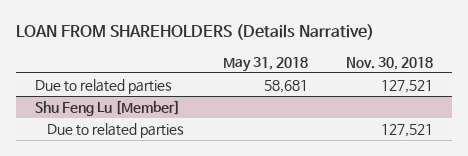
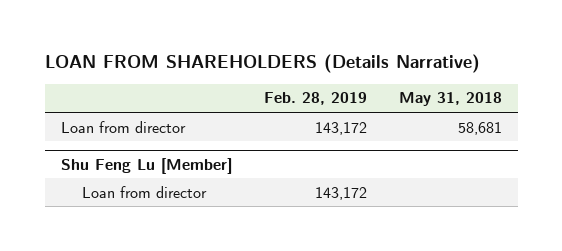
[345,56,433,70] Nov. 30, 2018 -> none
none -> [263,92,367,106] Feb. 28, 2019
[35,78,173,94] Due to related parties -> [60,120,186,133] Loan from director
[47,122,185,138] Due to related parties -> [82,185,208,198] Loan from director

